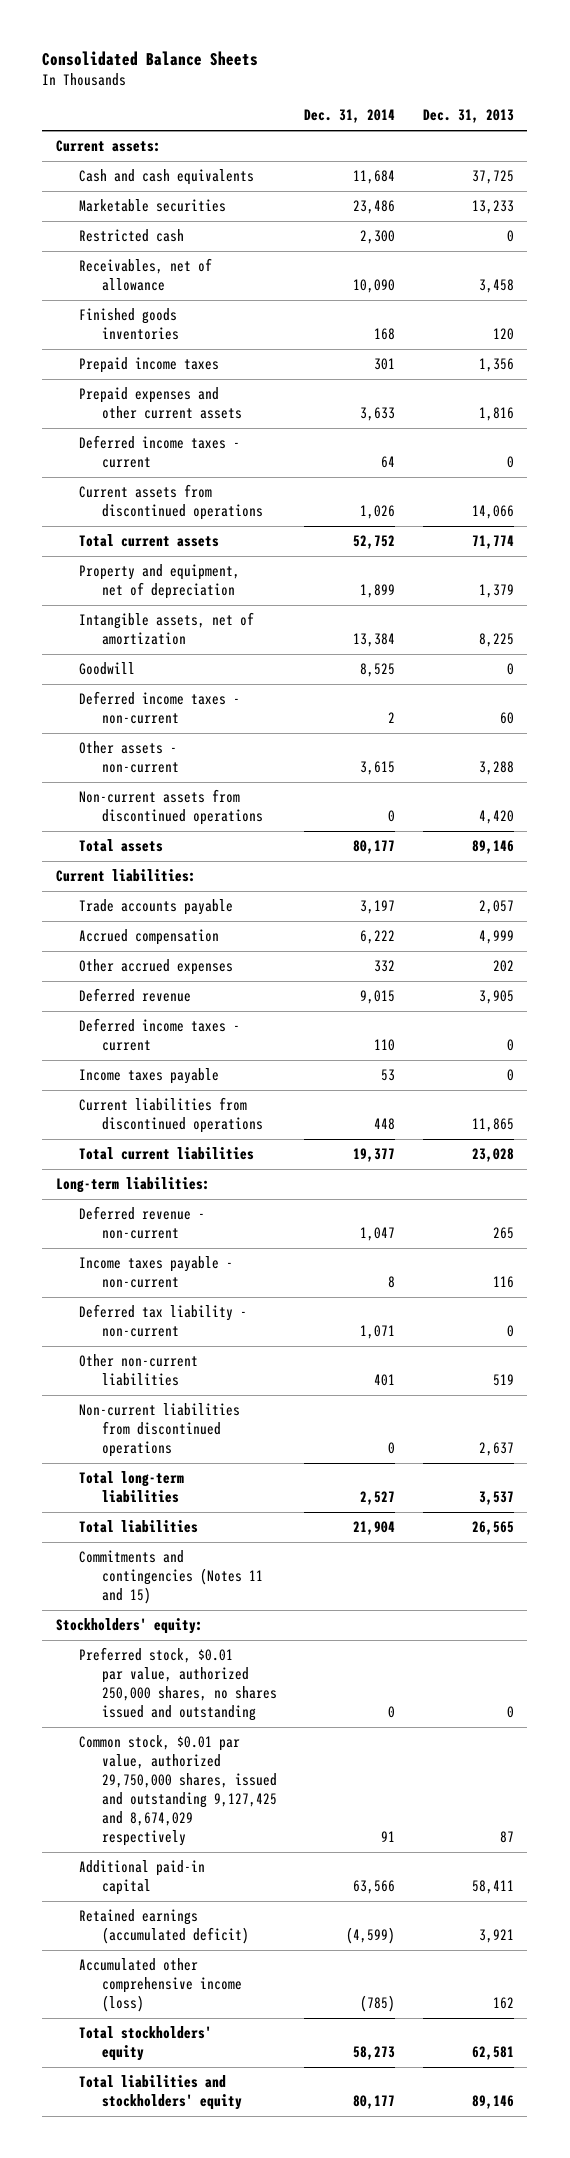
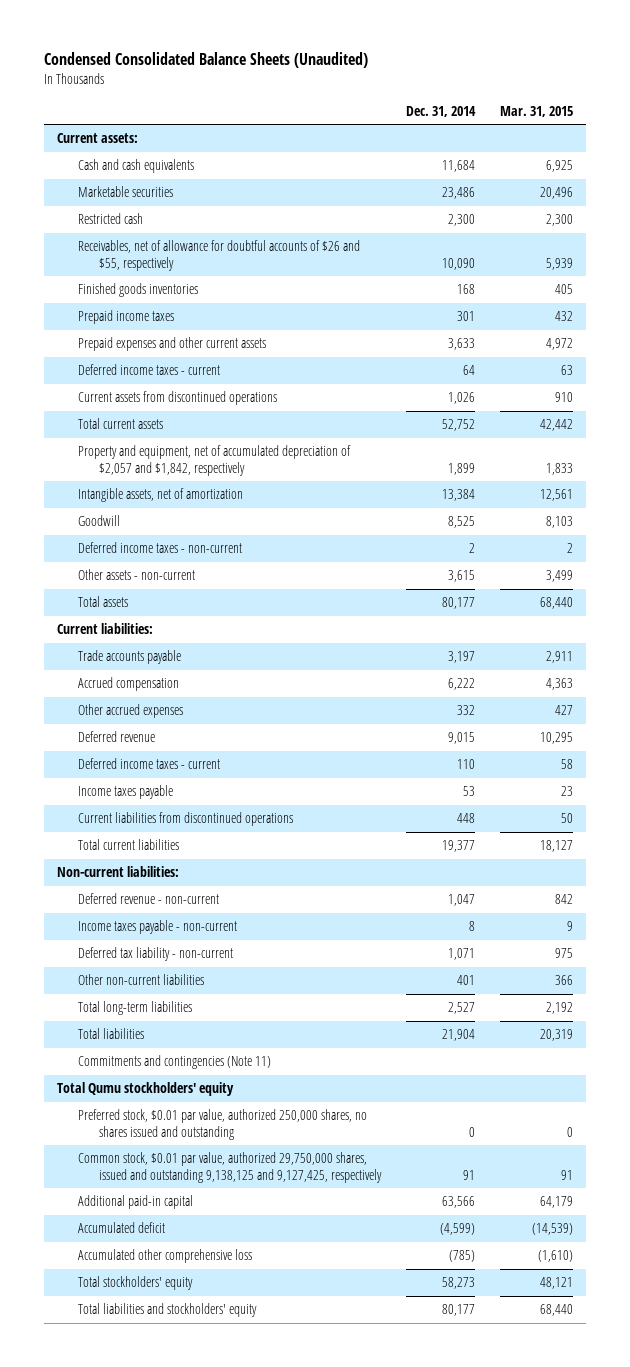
[42,51,259,67] Consolidated Balance Sheets -> [43,52,368,69] Condensed Consolidated Balance Sheets (Unaudited)
[422,109,514,124] Dec. 31, 2013 -> none
none -> [500,105,574,117] Mar. 31, 2015
[78,258,212,292] Receivables, net of allowance -> [77,240,360,271] Receivables, net of allowance for doubtful accounts of $26 and $55, respectively
[78,564,240,600] Property and equipment, net of depreciation -> [77,445,351,476] Property and equipment, net of accumulated depreciation of $2,057 and $1,842, respectively
[78,789,263,826] Non-current assets from discontinued operations -> none
[55,1177,210,1194] Long-term liabilities: -> [56,866,179,878] Non-current liabilities:
[78,1403,240,1458] Non-current liabilities from discontinued operations -> none
[78,1550,263,1605] Commitments and contingencies (Notes 11 and 15) -> [77,1055,271,1070] Commitments and contingencies (Note 11)
[55,1618,203,1635] Stockholders' equity: -> [56,1082,234,1097] Total Qumu stockholders' equity
[78,1735,277,1846] Common stock, $0.01 par value, authorized 29,750,000 shares, issued and outstanding 9,127,425 and 8,674,029 respectively -> [77,1152,382,1183] Common stock, $0.01 par value, authorized 29,750,000 shares, issued and outstanding 9,138,125 and 9,127,425, respectively
[78,1909,249,1945] Retained earnings (accumulated deficit) -> [77,1222,165,1234] Accumulated deficit
[78,1958,242,2013] Accumulated other comprehensive income (loss) -> [77,1249,252,1264] Accumulated other comprehensive loss

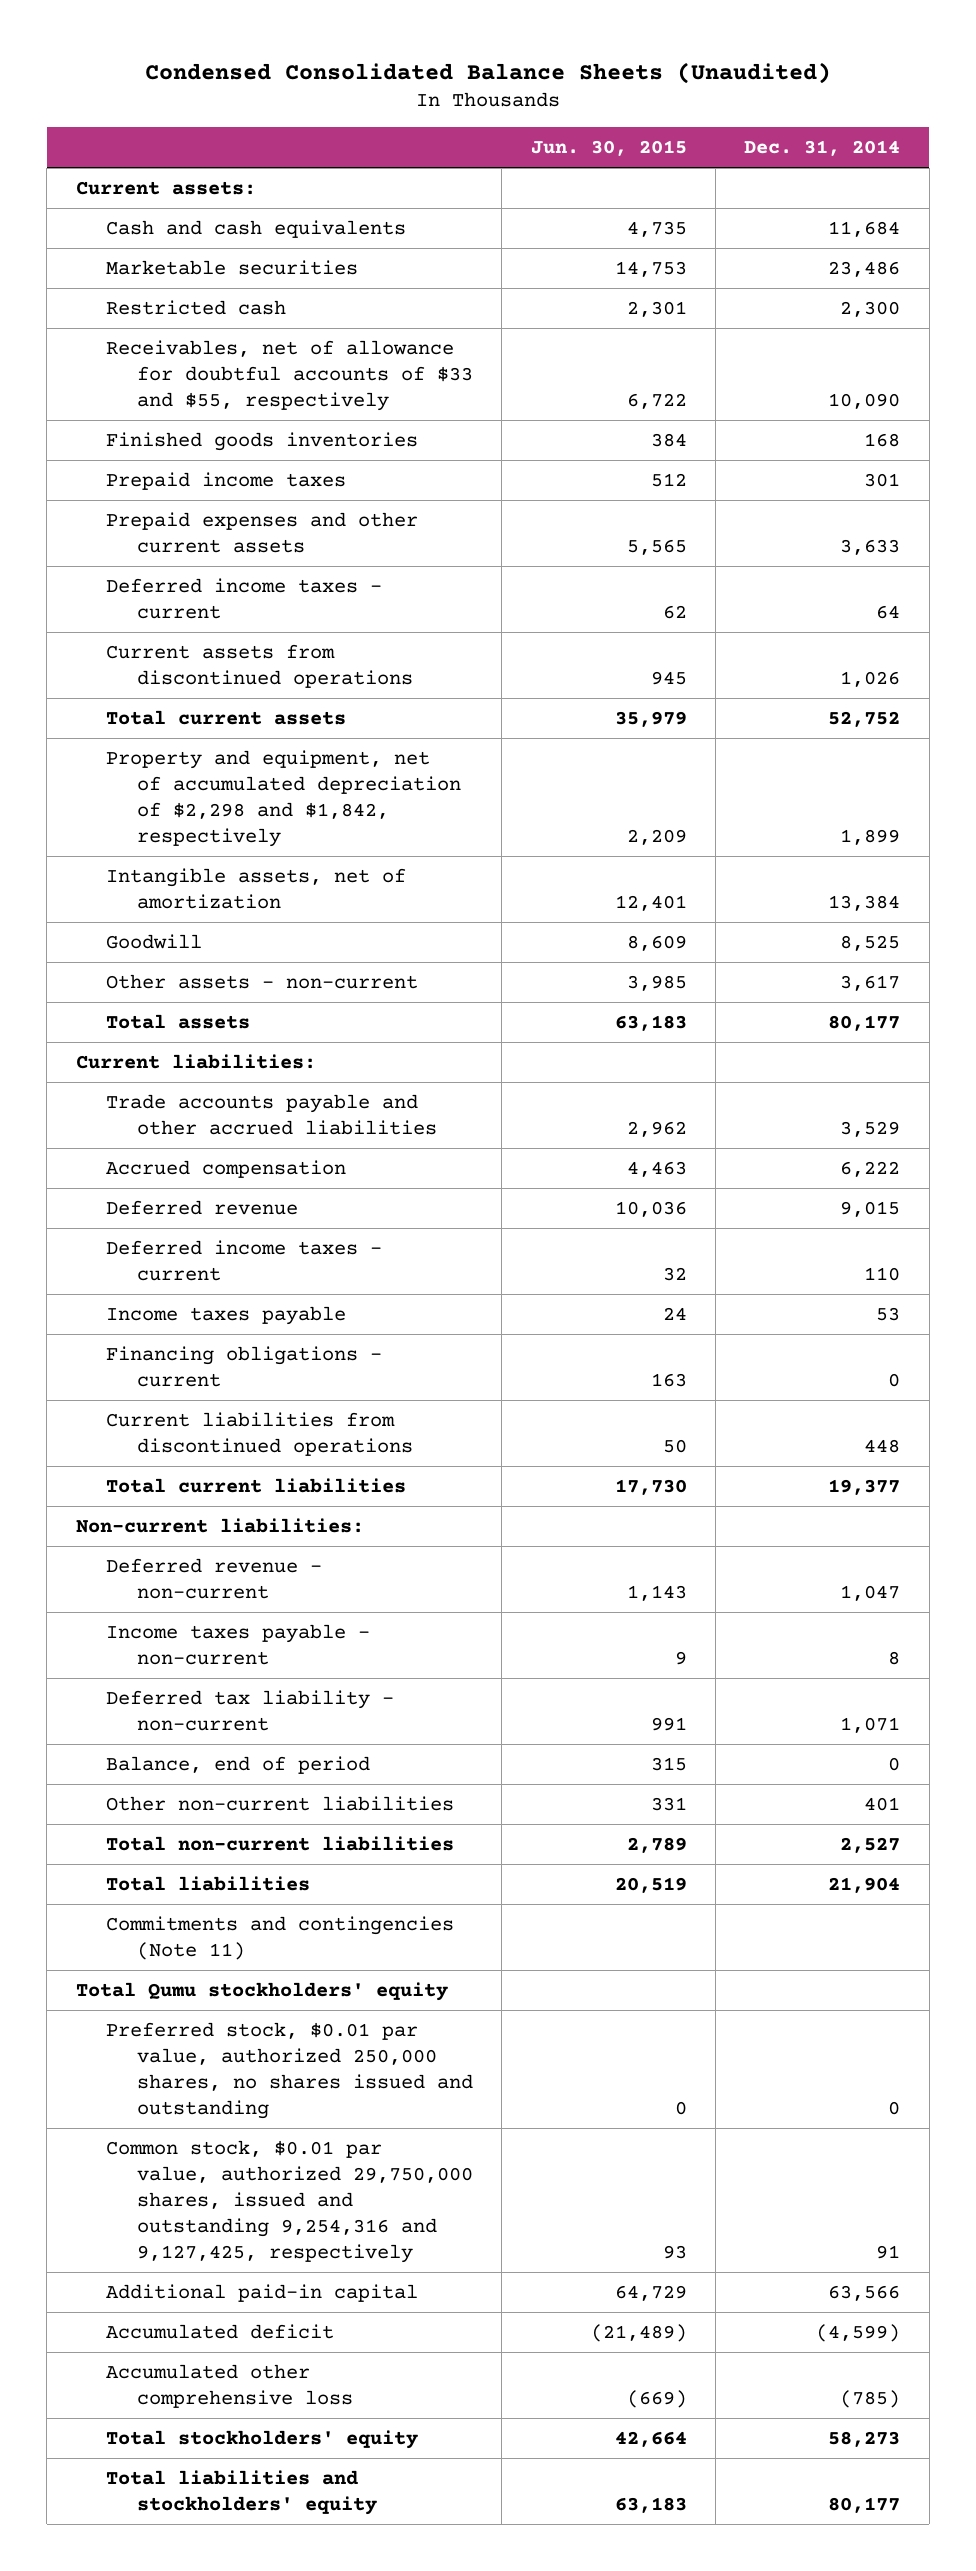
[500,105,574,117] Mar. 31, 2015 -> none
none -> [530,139,687,156] Jun. 30, 2015
[77,240,360,271] Receivables, net of allowance for doubtful accounts of $26 and $55, respectively -> [106,340,474,411] Receivables, net of allowance for doubtful accounts of $33 and $55, respectively
[77,445,351,476] Property and equipment, net of accumulated depreciation of $2,057 and $1,842, respectively -> [106,750,462,847] Property and equipment, net of accumulated depreciation of $2,298 and $1,842, respectively
[77,542,242,554] Deferred income taxes - non-current -> none
[447,570,475,583] 3,615 -> [840,975,901,992] 3,617
[77,650,181,665] Trade accounts payable -> none
none -> [106,1094,438,1136] Trade accounts payable and other accrued liabilities
[77,704,183,719] Other accrued expenses -> none
none -> [106,1346,383,1388] Financing obligations - current
none -> [106,1756,371,1775] Balance, end of period
[77,1001,192,1016] Total long-term liabilities -> [106,1836,455,1852] Total non-current liabilities
[77,1152,382,1183] Common stock, $0.01 par value, authorized 29,750,000 shares, issued and outstanding 9,138,125 and 9,127,425, respectively -> [106,2140,474,2263] Common stock, $0.01 par value, authorized 29,750,000 shares, issued and outstanding 9,254,316 and 9,127,425, respectively

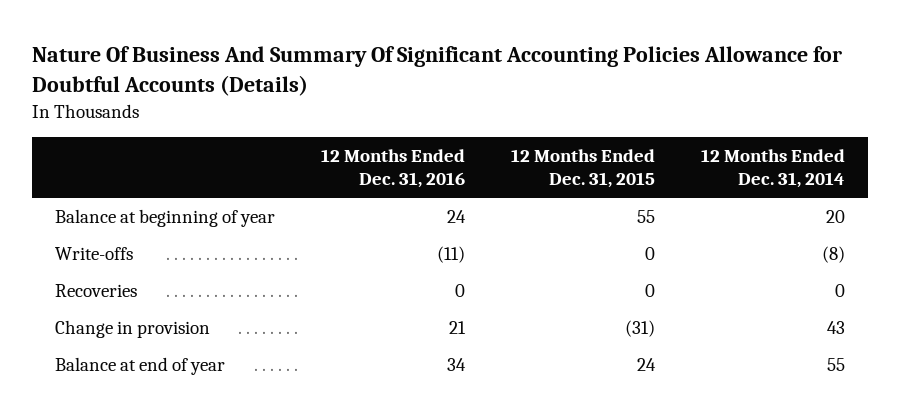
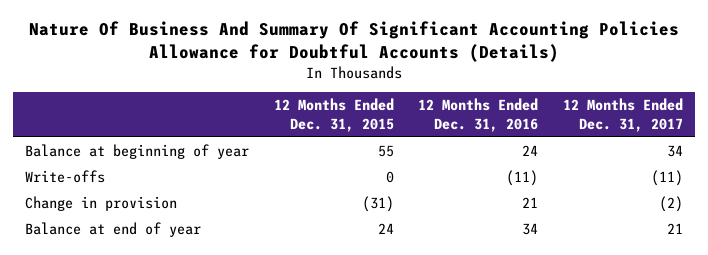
[700,148,845,189] 12 Months Ended Dec. 31, 2014 -> none
none -> [562,98,683,133] 12 Months Ended Dec. 31, 2017
[55,284,138,298] Recoveries -> none

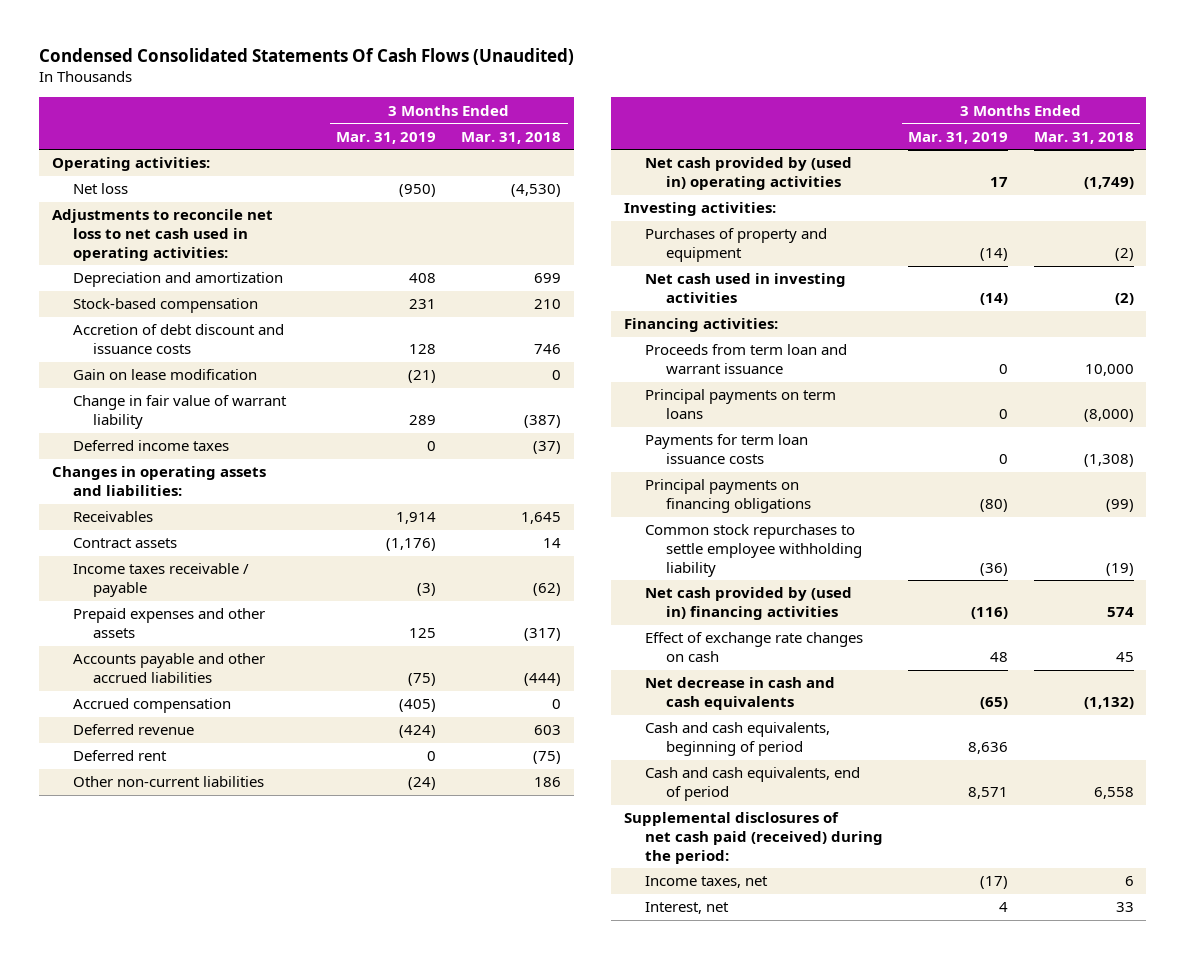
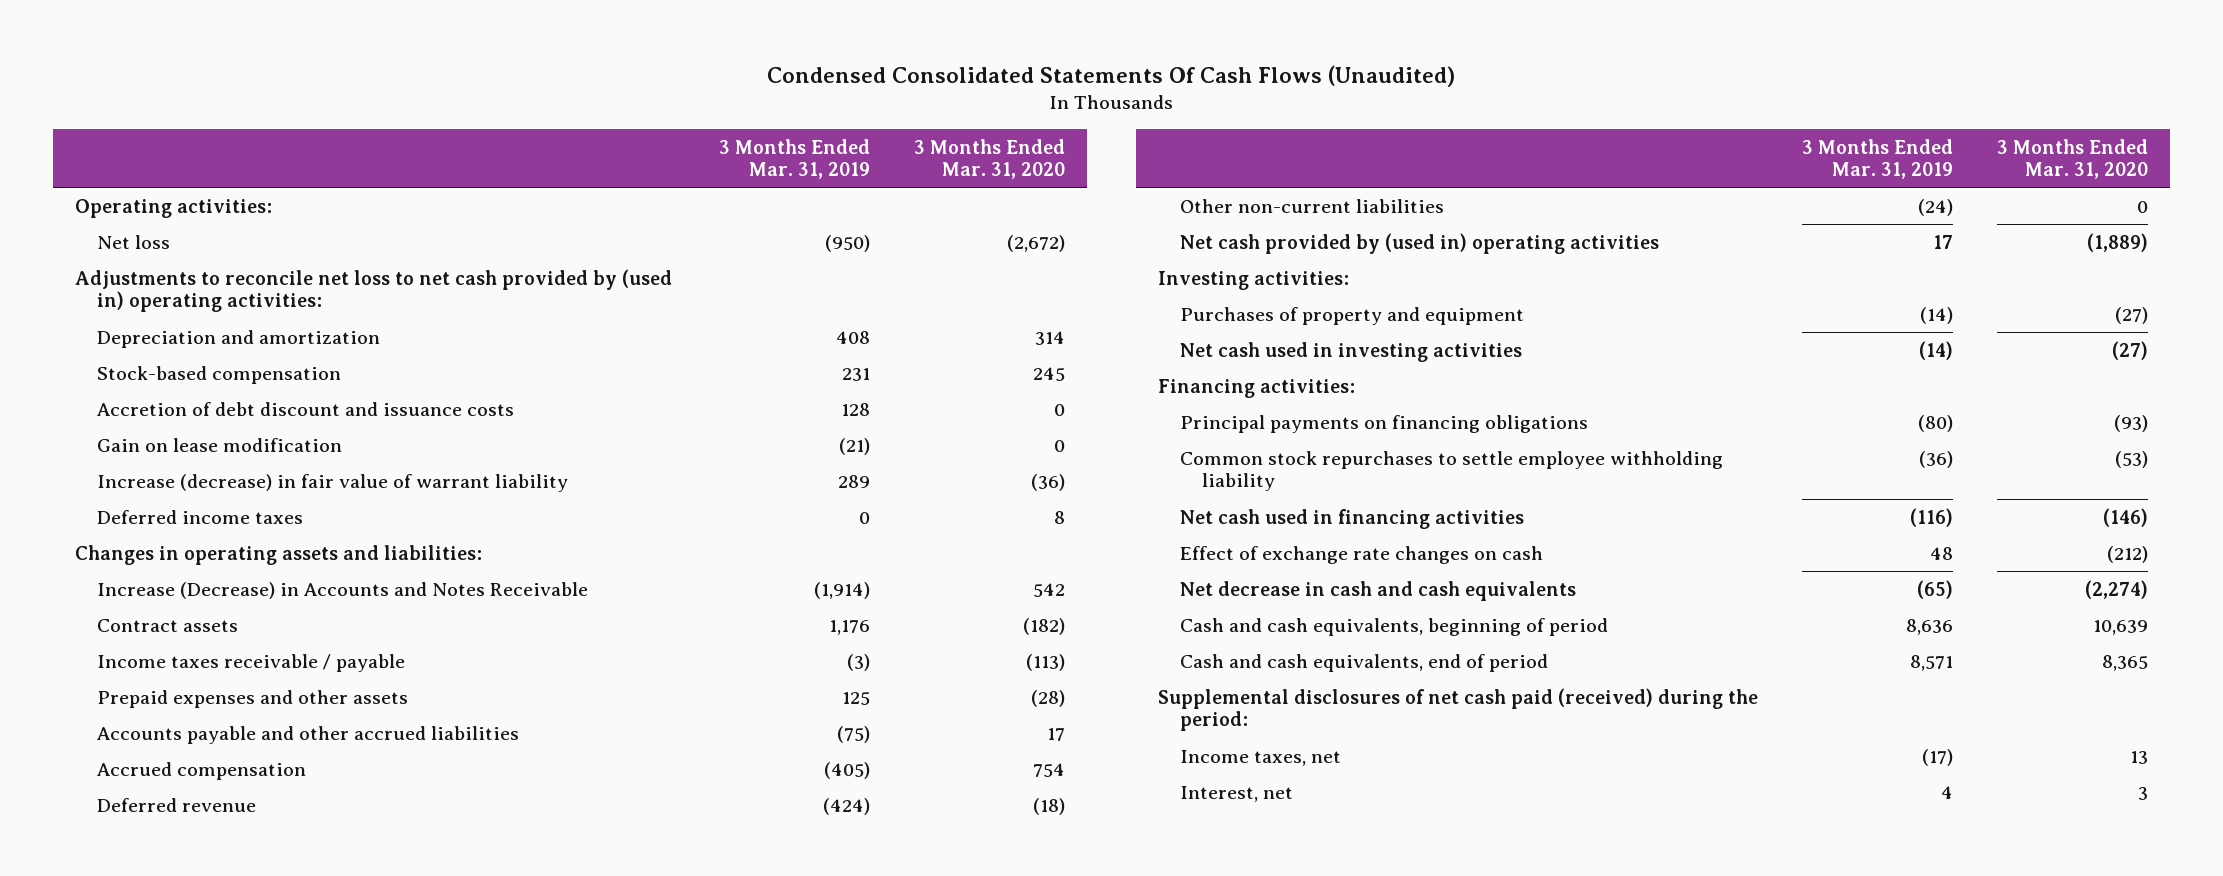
[461,131,562,144] Mar. 31, 2018 -> none
none -> [913,138,1065,180] 3 Months Ended Mar. 31, 2020
[51,209,273,261] Adjustments to reconcile net loss to net cash used in operating activities: -> [74,268,672,313] Adjustments to reconcile net loss to net cash provided by (used in) operating activities:
[72,395,287,430] Change in fair value of warrant liability -> [96,473,568,492] Increase (decrease) in fair value of warrant liability
[72,511,153,523] Receivables -> none
none -> [96,581,588,599] Increase (Decrease) in Accounts and Notes Receivable
[385,538,436,552] (1,176) -> [828,619,870,635] 1,176
[72,750,167,762] Deferred rent -> none
[644,344,847,375] Proceeds from term loan and warrant issuance -> none
[644,389,836,420] Principal payments on term loans -> none
[644,434,808,465] Payments for term loan issuance costs -> none
[644,587,852,621] Net cash provided by (used in) financing activities -> [1180,508,1525,529] Net cash used in financing activities

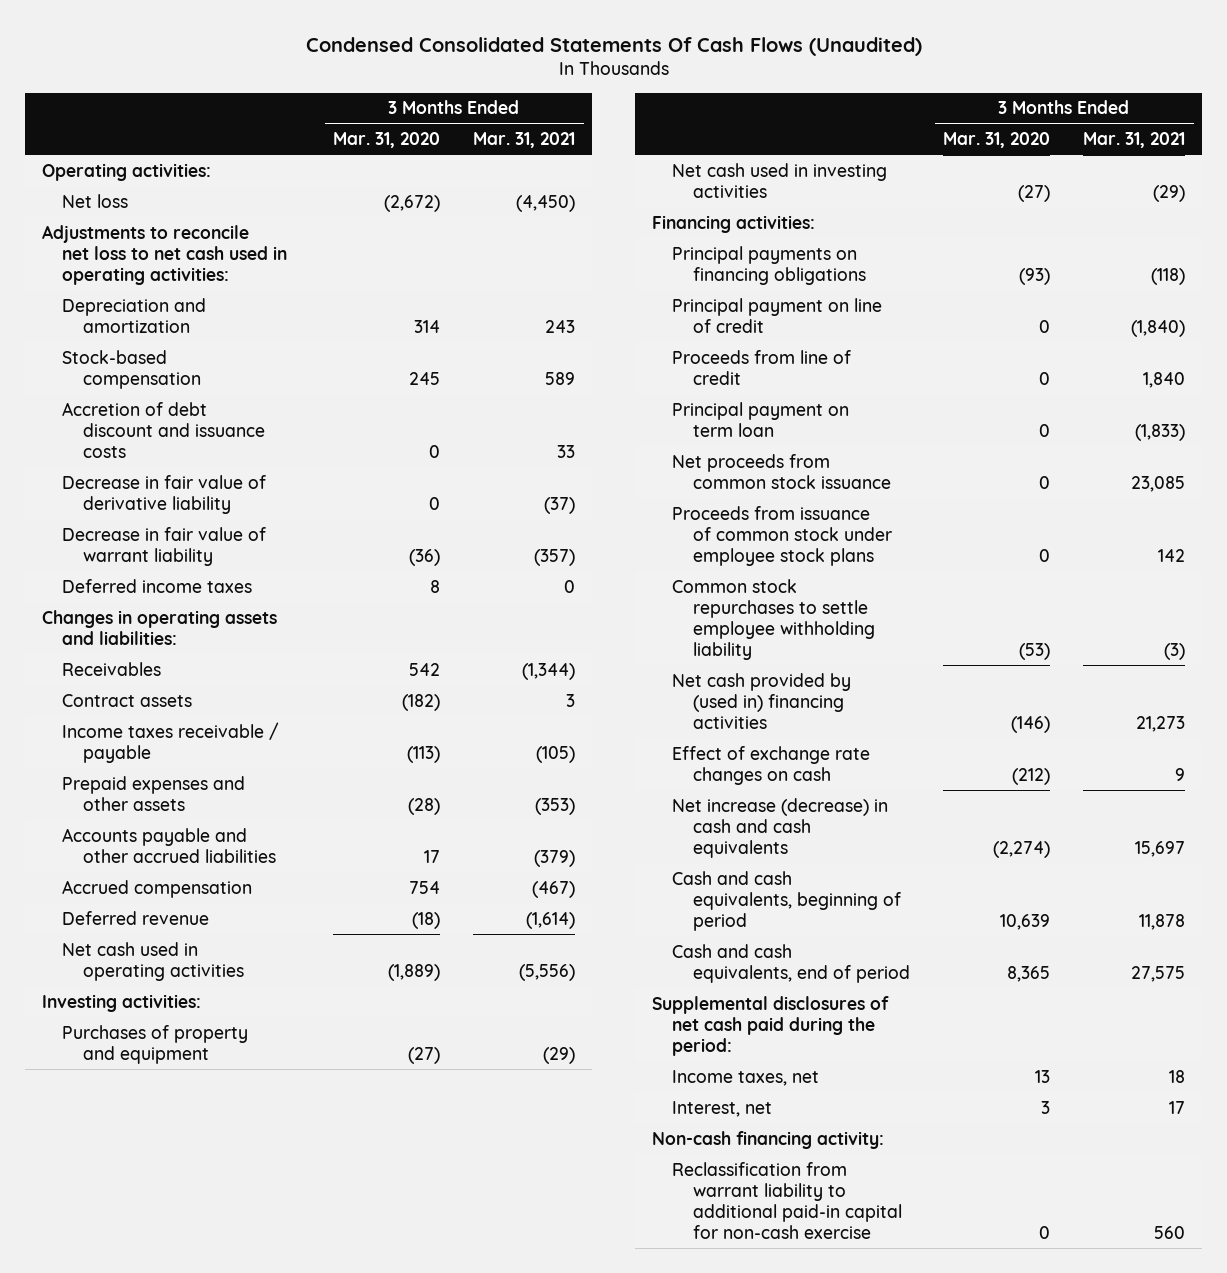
[718,138,870,180] 3 Months Ended Mar. 31, 2019 -> none
none -> [473,132,576,149] Mar. 31, 2021
[74,268,672,313] Adjustments to reconcile net loss to net cash provided by (used in) operating activities: -> [41,224,288,285] Adjustments to reconcile net loss to net cash used in operating activities:
[96,437,342,452] Gain on lease modification -> none
none -> [62,474,267,514] Decrease in fair value of derivative liability
[96,473,568,492] Increase (decrease) in fair value of warrant liability -> [62,526,267,566] Decrease in fair value of warrant liability
[96,581,588,599] Increase (Decrease) in Accounts and Notes Receivable -> [62,661,162,676] Receivables
[1180,198,1445,213] Other non-current liabilities -> none
[1180,232,1660,254] Net cash provided by (used in) operating activities -> [62,941,244,981] Net cash used in operating activities
none -> [672,297,883,333] Principal payment on line of credit
none -> [672,349,852,385] Proceeds from line of credit
none -> [672,401,850,437] Principal payment on term loan
none -> [672,453,891,489] Net proceeds from common stock issuance
none -> [672,505,892,566] Proceeds from issuance of common stock under employee stock plans
[1180,508,1525,529] Net cash used in financing activities -> [672,672,852,729] Net cash provided by (used in) financing activities
[1180,580,1577,601] Net decrease in cash and cash equivalents -> [672,797,889,858] Net increase (decrease) in cash and cash equivalents
[1157,687,1758,732] Supplemental disclosures of net cash paid (received) during the period: -> [651,995,889,1056] Supplemental disclosures of net cash paid during the period:
none -> [651,1130,884,1149] Non-cash financing activity:
none -> [672,1161,902,1239] Reclassification from warrant liability to additional paid-in capital for non-cash exercise

